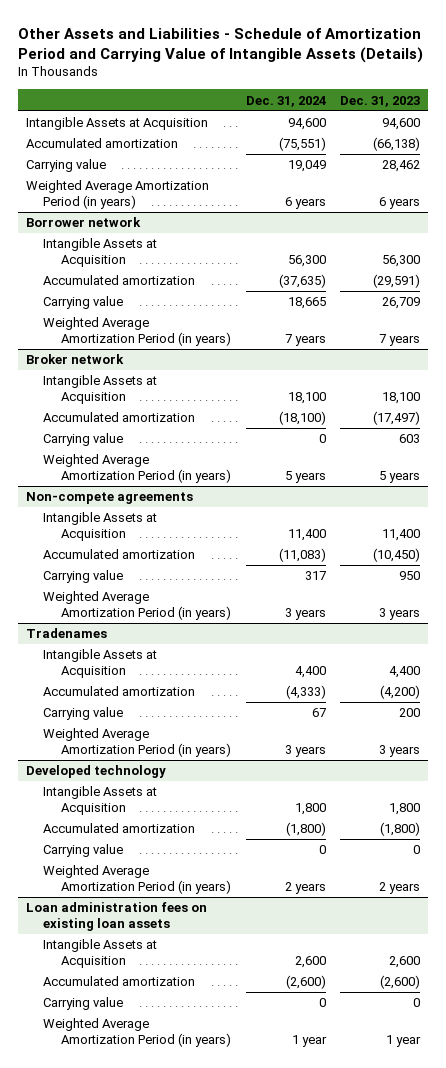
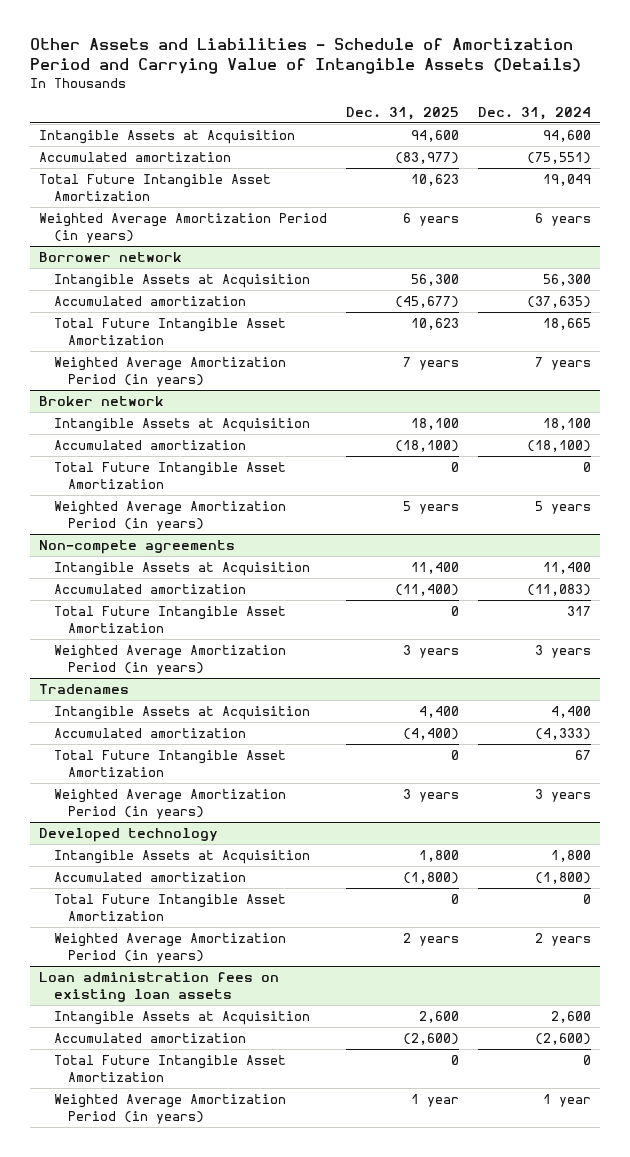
[340,95,421,107] Dec. 31, 2023 -> none
none -> [345,106,459,120] Dec. 31, 2025
[25,159,106,173] Carrying value -> [39,173,272,201] Total Future Intangible Asset Amortization
[43,296,124,310] Carrying value -> [53,317,286,345] Total Future Intangible Asset Amortization
[43,433,124,447] Carrying value -> [53,461,286,489] Total Future Intangible Asset Amortization
[43,570,124,584] Carrying value -> [53,605,286,633] Total Future Intangible Asset Amortization
[43,707,124,721] Carrying value -> [53,749,286,777] Total Future Intangible Asset Amortization
[43,844,124,858] Carrying value -> [53,893,286,921] Total Future Intangible Asset Amortization
[43,997,124,1011] Carrying value -> [53,1054,286,1082] Total Future Intangible Asset Amortization

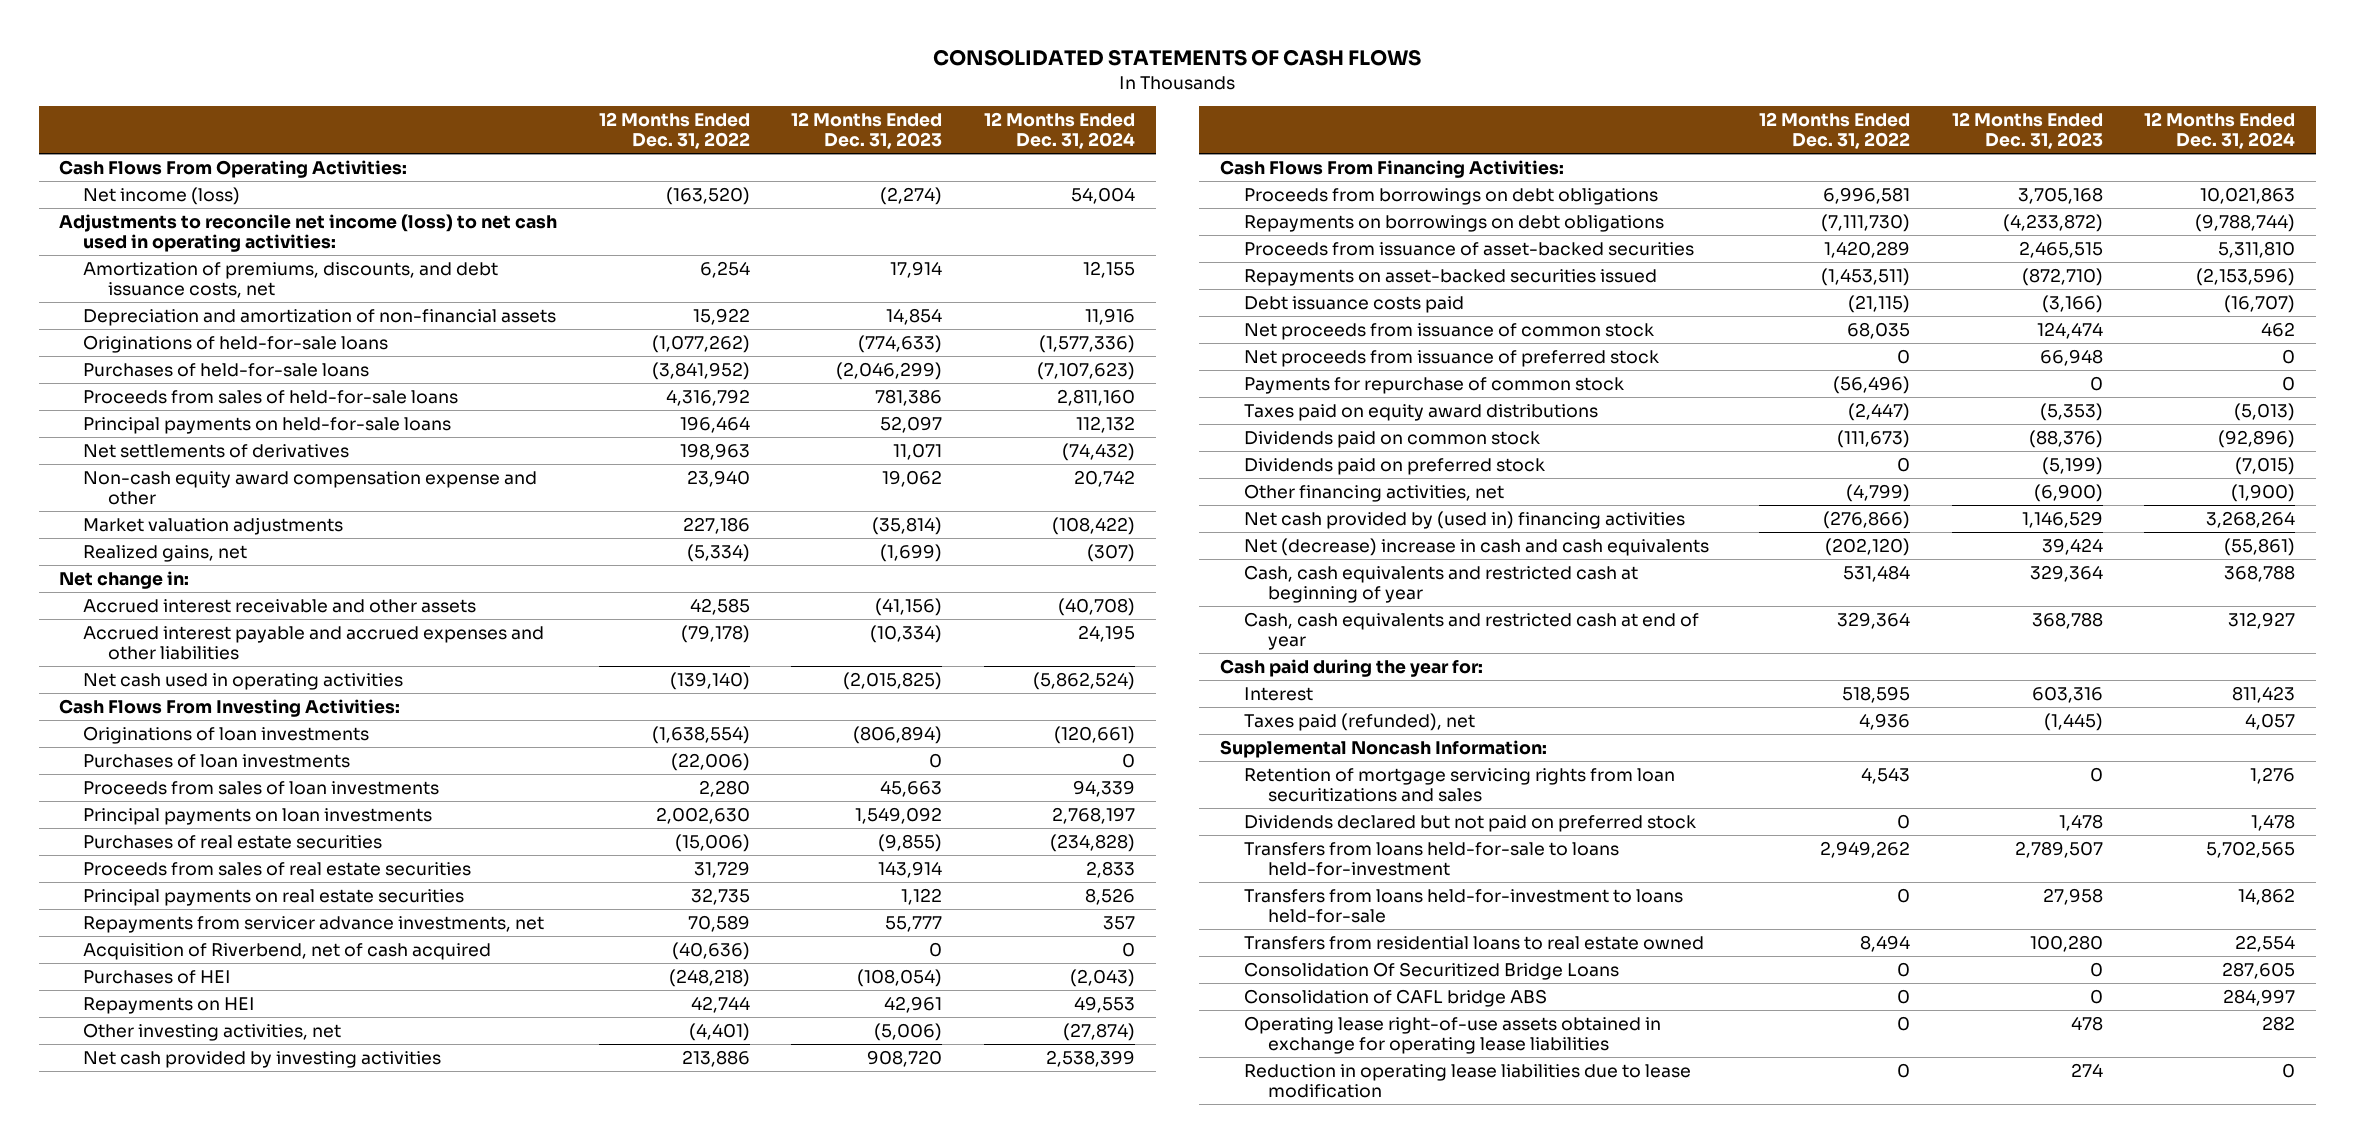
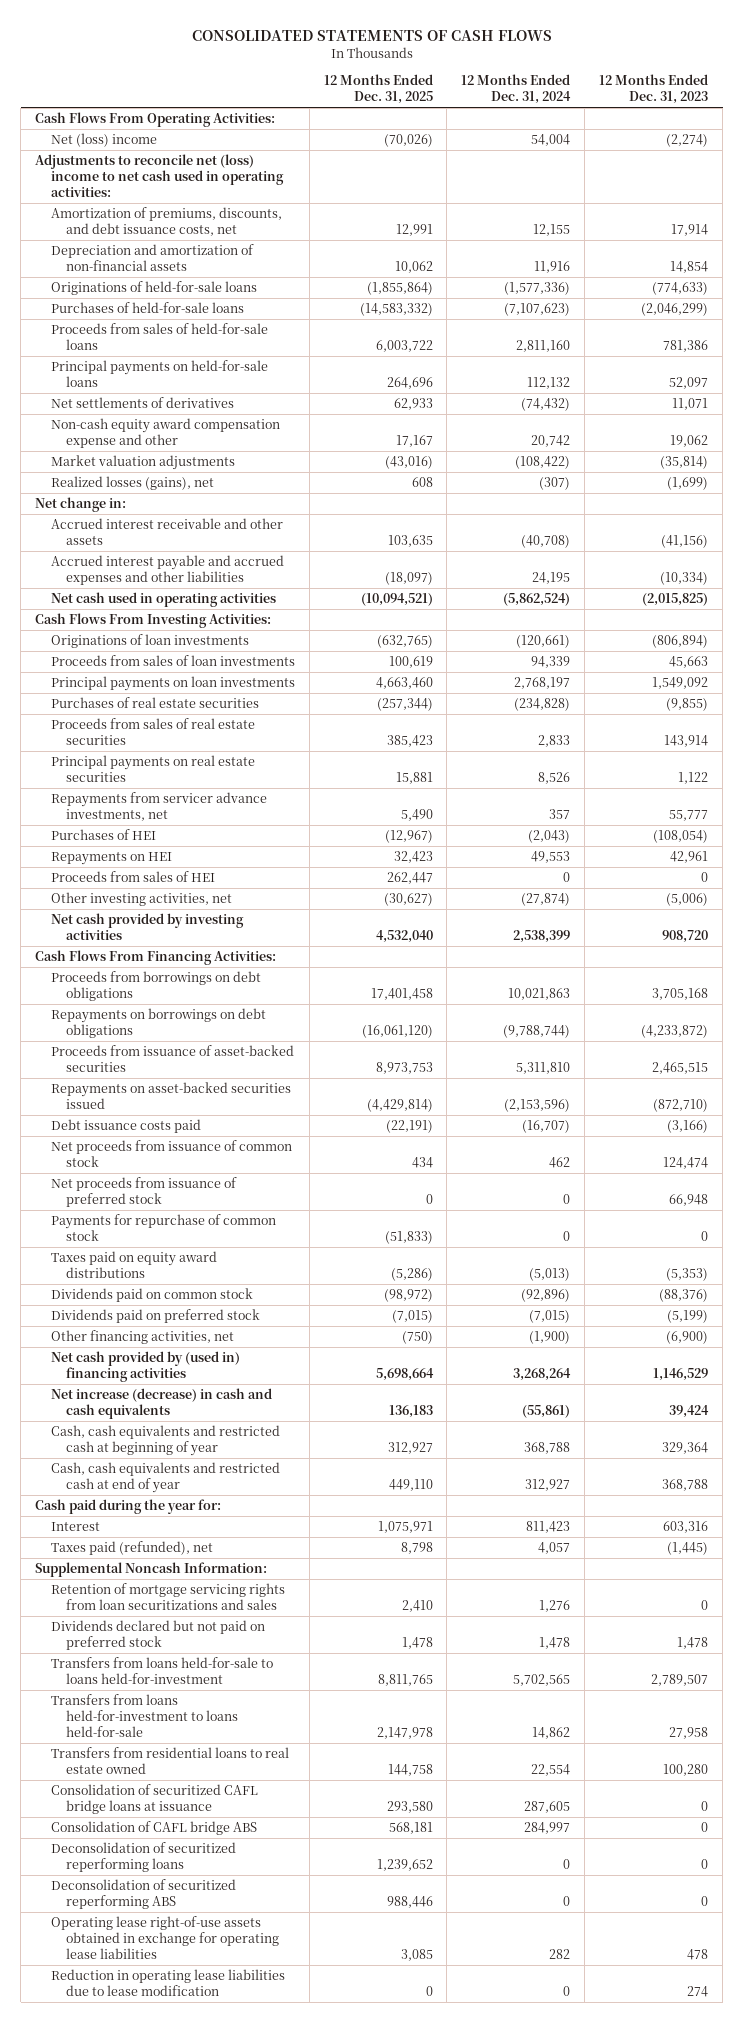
[598,111,750,149] 12 Months Ended Dec. 31, 2022 -> none
none -> [323,74,433,105] 12 Months Ended Dec. 31, 2025
[83,186,241,205] Net income (loss) -> [50,132,157,147] Net (loss) income
[59,213,558,252] Adjustments to reconcile net income (loss) to net cash used in operating activities: -> [35,153,284,198] Adjustments to reconcile net (loss) income to net cash used in operating activities:
[83,544,248,562] Realized gains, net -> [50,475,214,490] Realized losses (gains), net
[83,753,351,768] Purchases of loan investments -> none
[83,942,492,960] Acquisition of Riverbend, net of cash acquired -> none
none -> [50,870,215,882] Proceeds from sales of HEI
[1243,537,1709,556] Net (decrease) increase in cash and cash equivalents -> [50,1387,272,1420] Net increase (decrease) in cash and cash equivalents
[1243,961,1619,980] Consolidation Of Securitized Bridge Loans -> [50,1783,258,1815] Consolidation of securitized CAFL bridge loans at issuance
none -> [50,1841,236,1873] Deconsolidation of securitized reperforming loans
none -> [50,1878,236,1910] Deconsolidation of securitized reperforming ABS

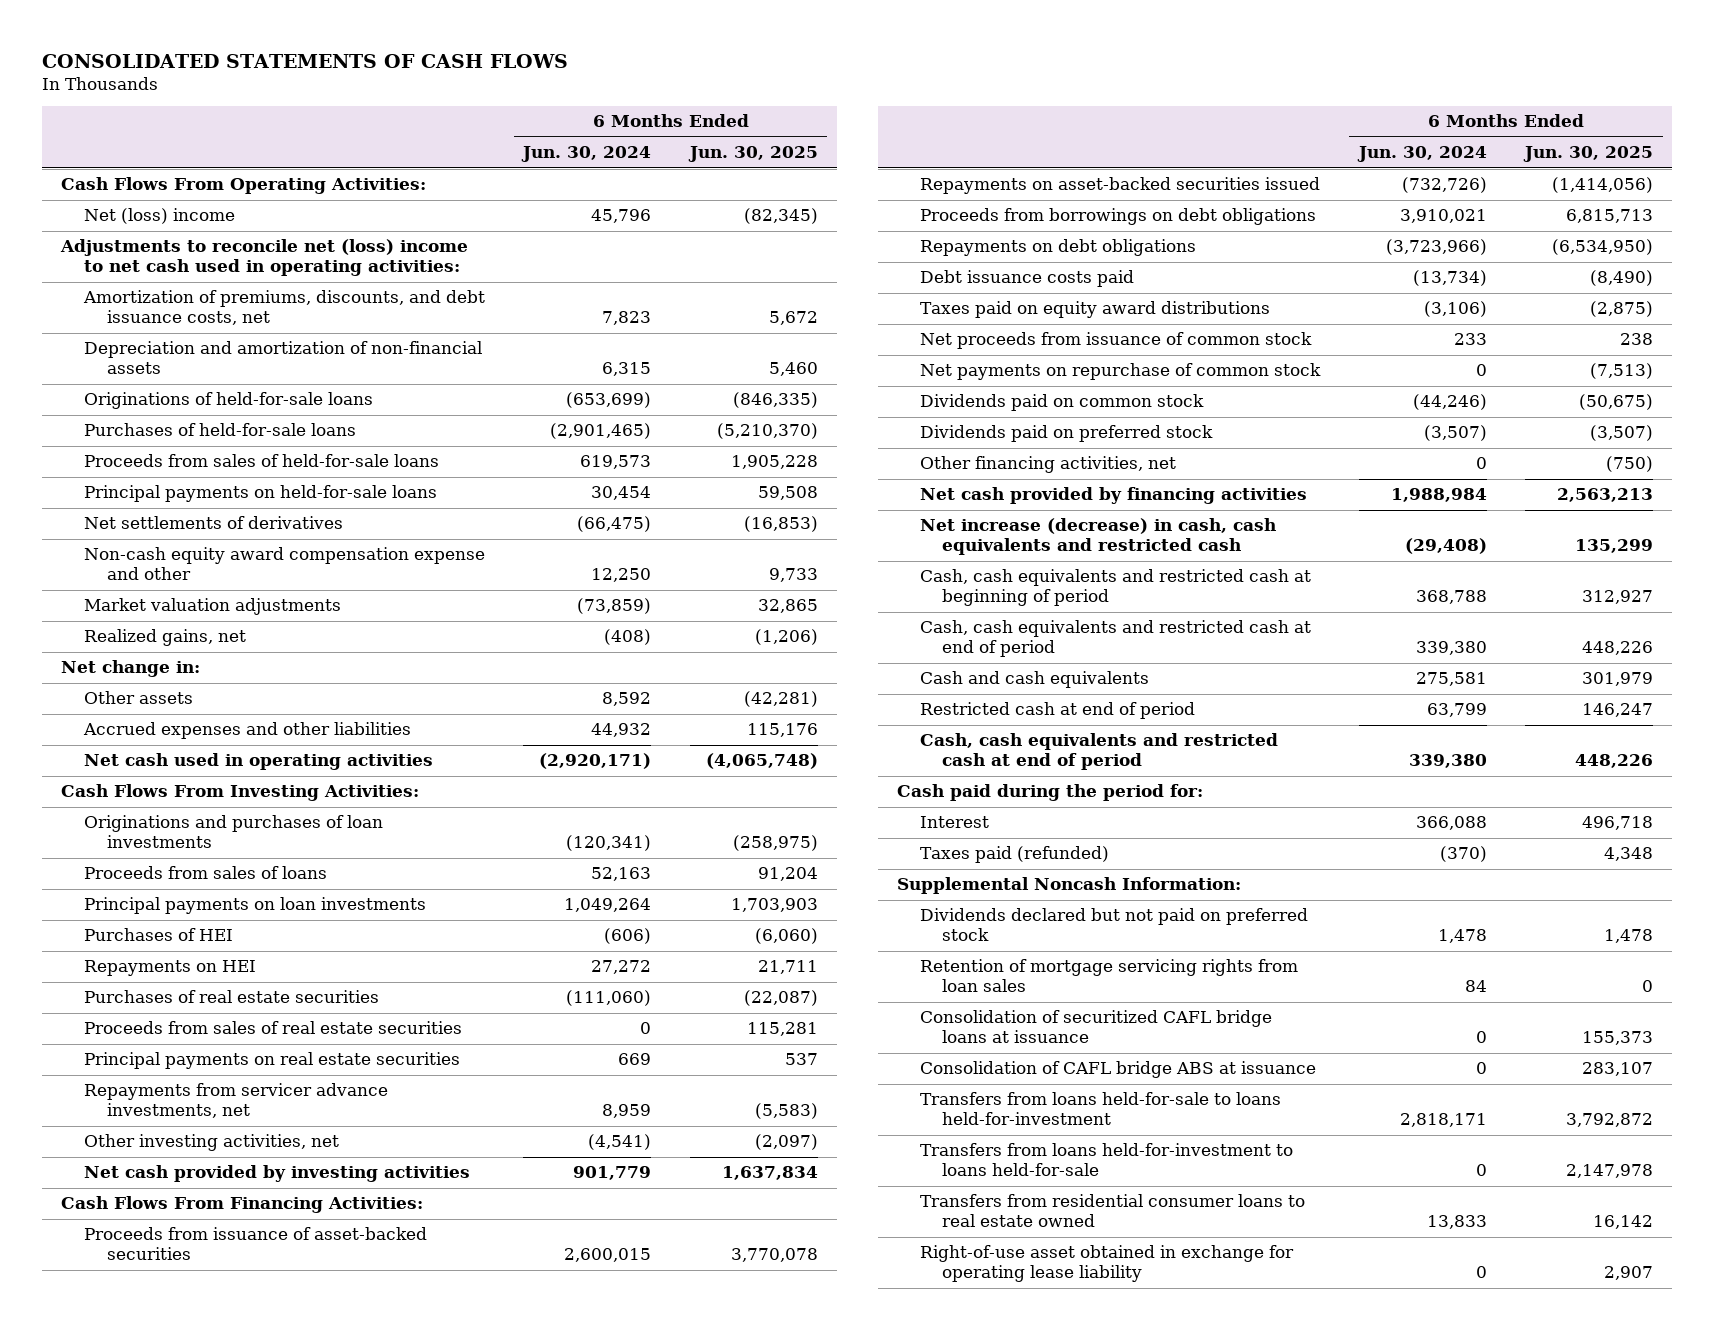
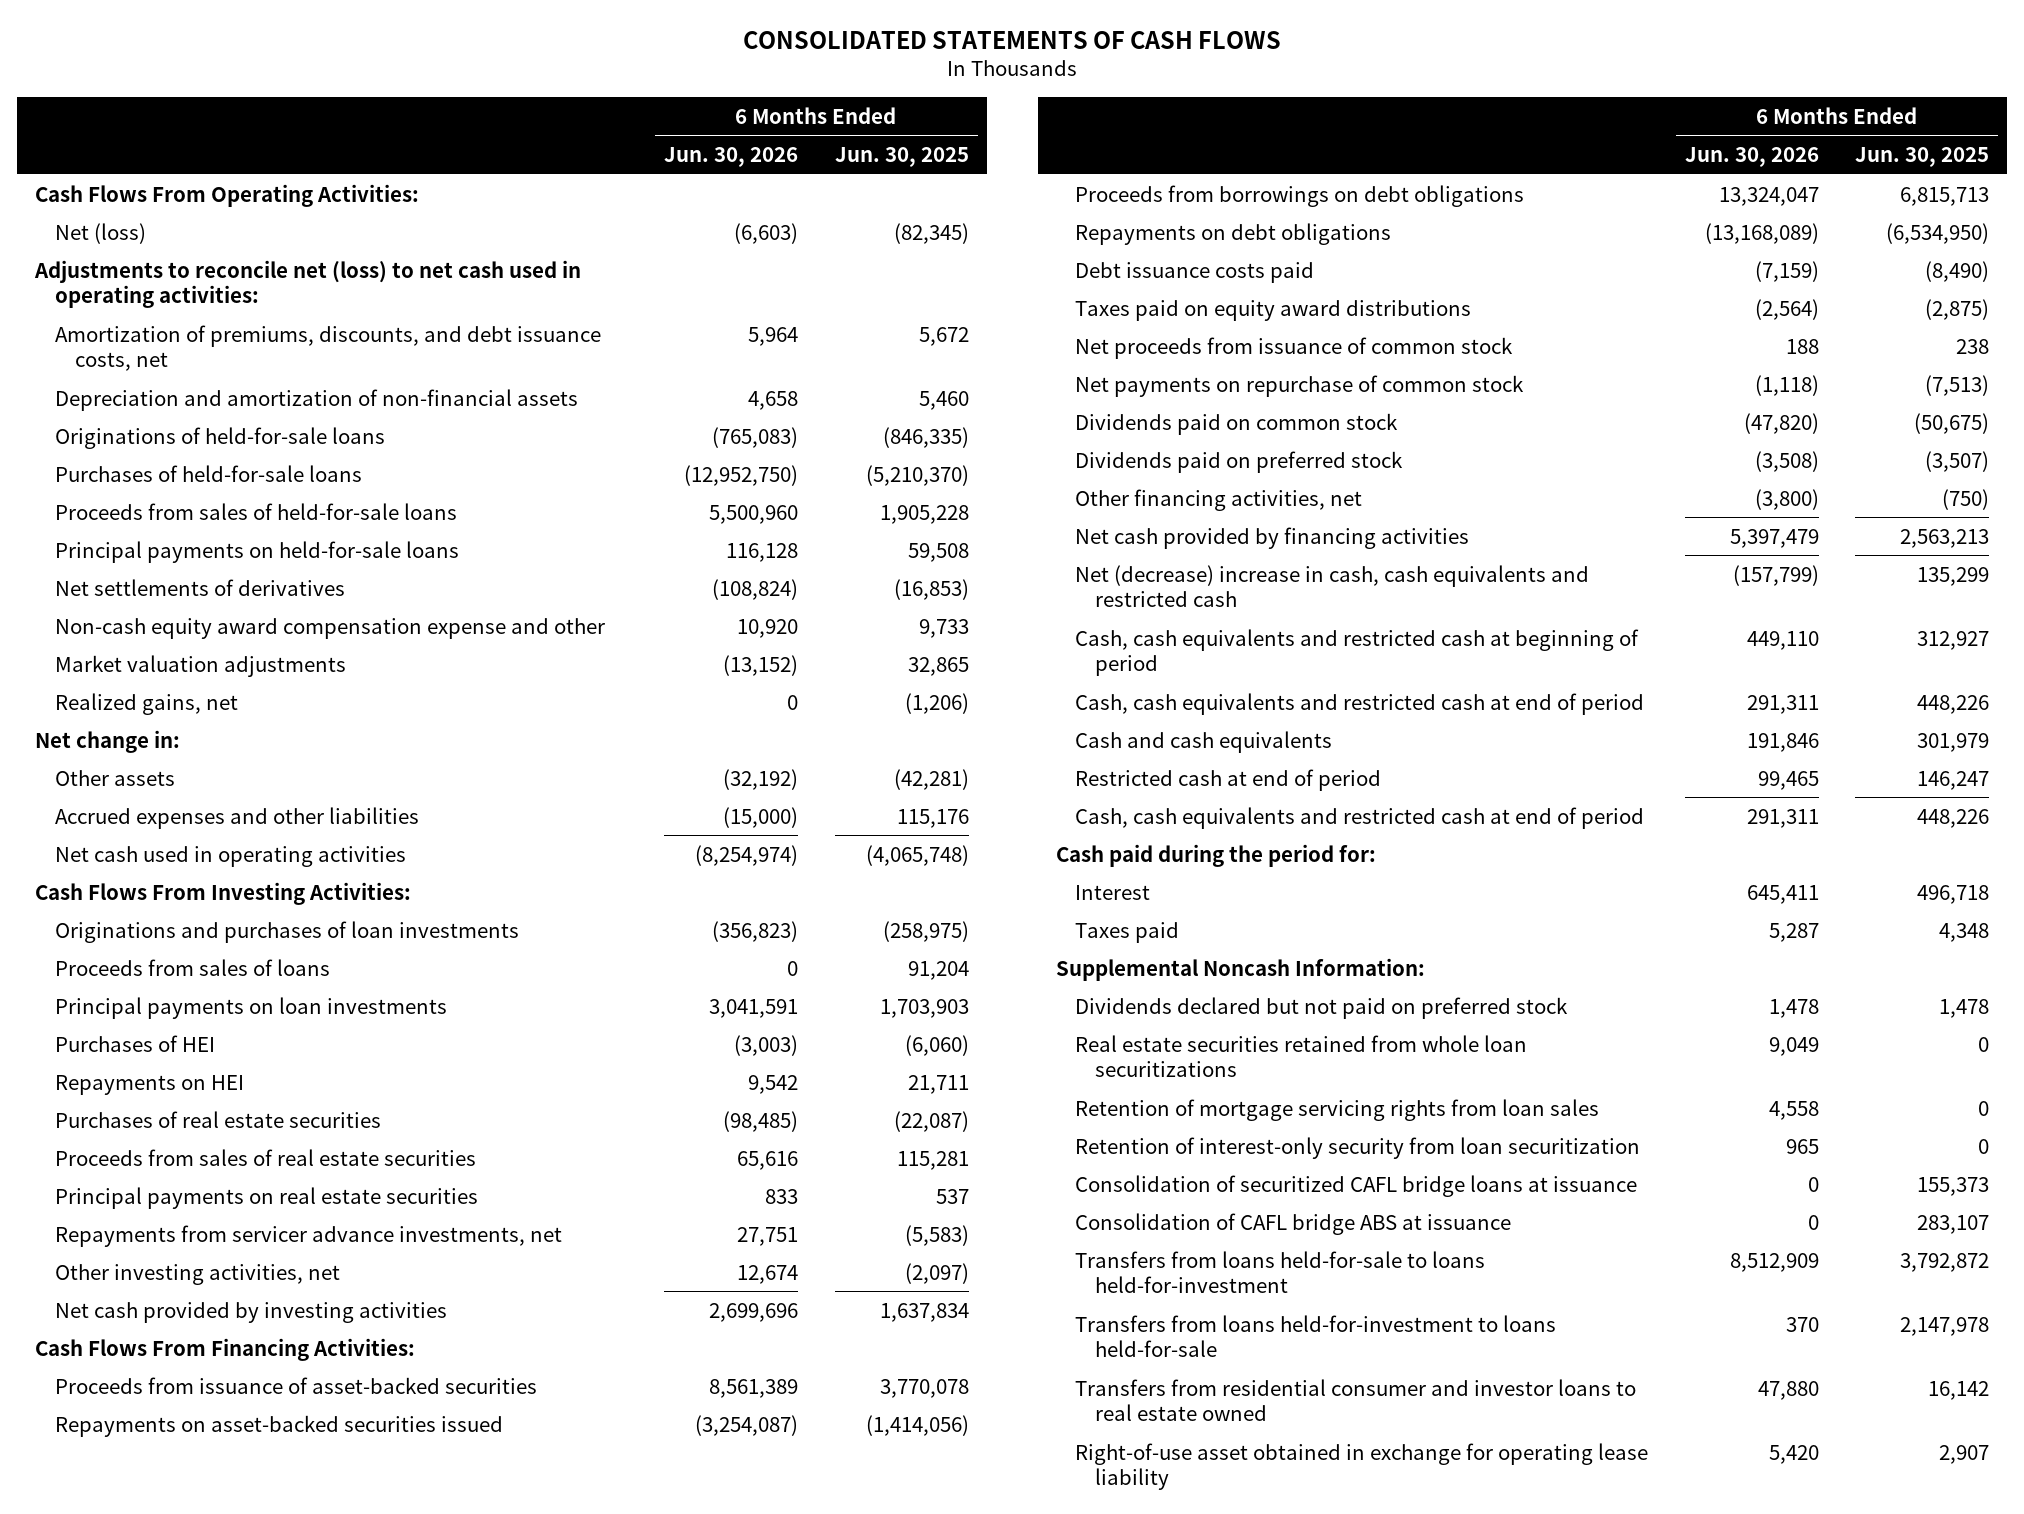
[521,146,652,163] Jun. 30, 2024 -> none
none -> [664,147,799,168] Jun. 30, 2026
[84,208,236,225] Net (loss) income -> [55,222,147,244] Net (loss)
[60,239,469,277] Adjustments to reconcile net (loss) income to net cash used in operating activities: -> [34,259,582,309] Adjustments to reconcile net (loss) to net cash used in operating activities:
[919,518,1276,556] Net increase (decrease) in cash, cash equivalents and restricted cash -> [1075,564,1590,608] Net (decrease) increase in cash, cash equivalents and restricted cash
[919,846,1109,864] Taxes paid (refunded) -> [1075,921,1180,943] Taxes paid
none -> [1075,1034,1528,1078] Real estate securities retained from whole loan securitizations
none -> [1075,1136,1641,1159] Retention of interest-only security from loan securitization
[919,1194,1305,1228] Transfers from residential consumer loans to real estate owned -> [1075,1378,1637,1422] Transfers from residential consumer and investor loans to real estate owned

